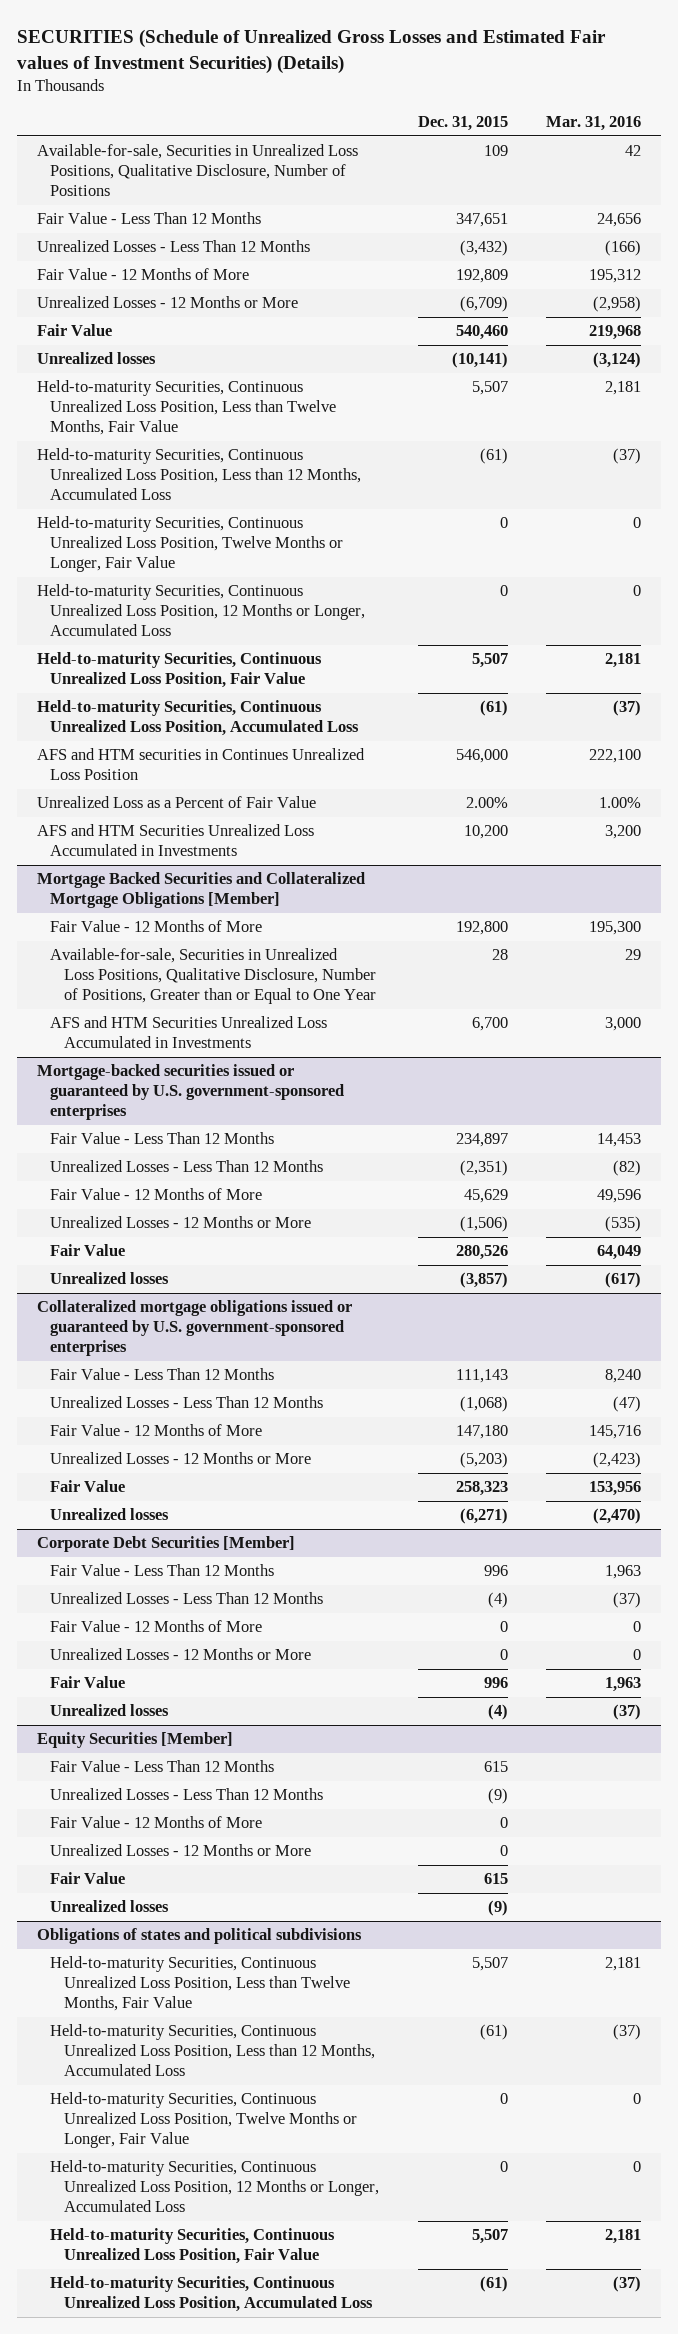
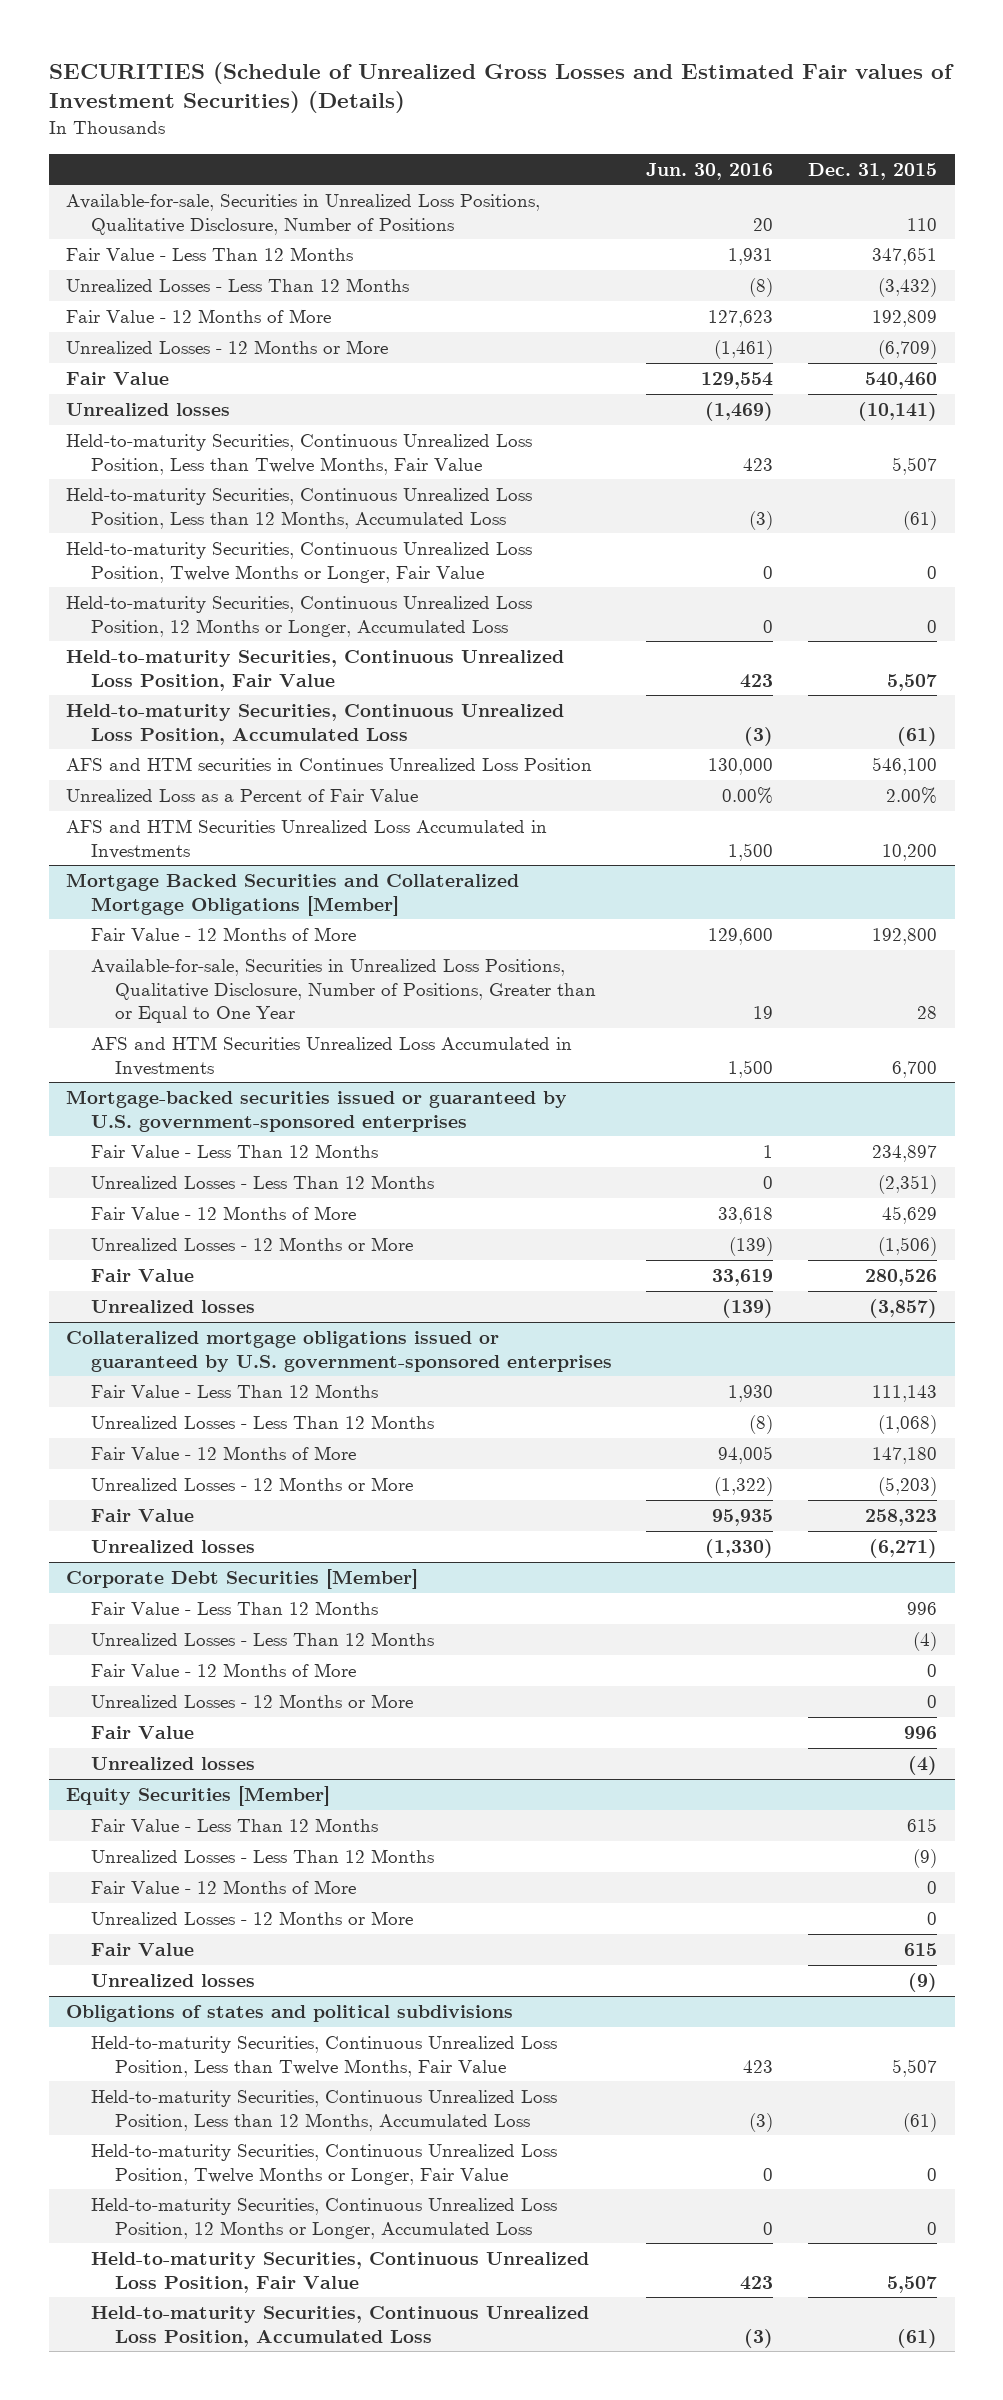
[546,115,642,131] Mar. 31, 2016 -> none
none -> [646,162,774,180] Jun. 30, 2016
[483,145,508,157] 109 -> [907,217,938,231] 110
[455,749,508,764] 546,000 -> [872,757,938,776] 546,100

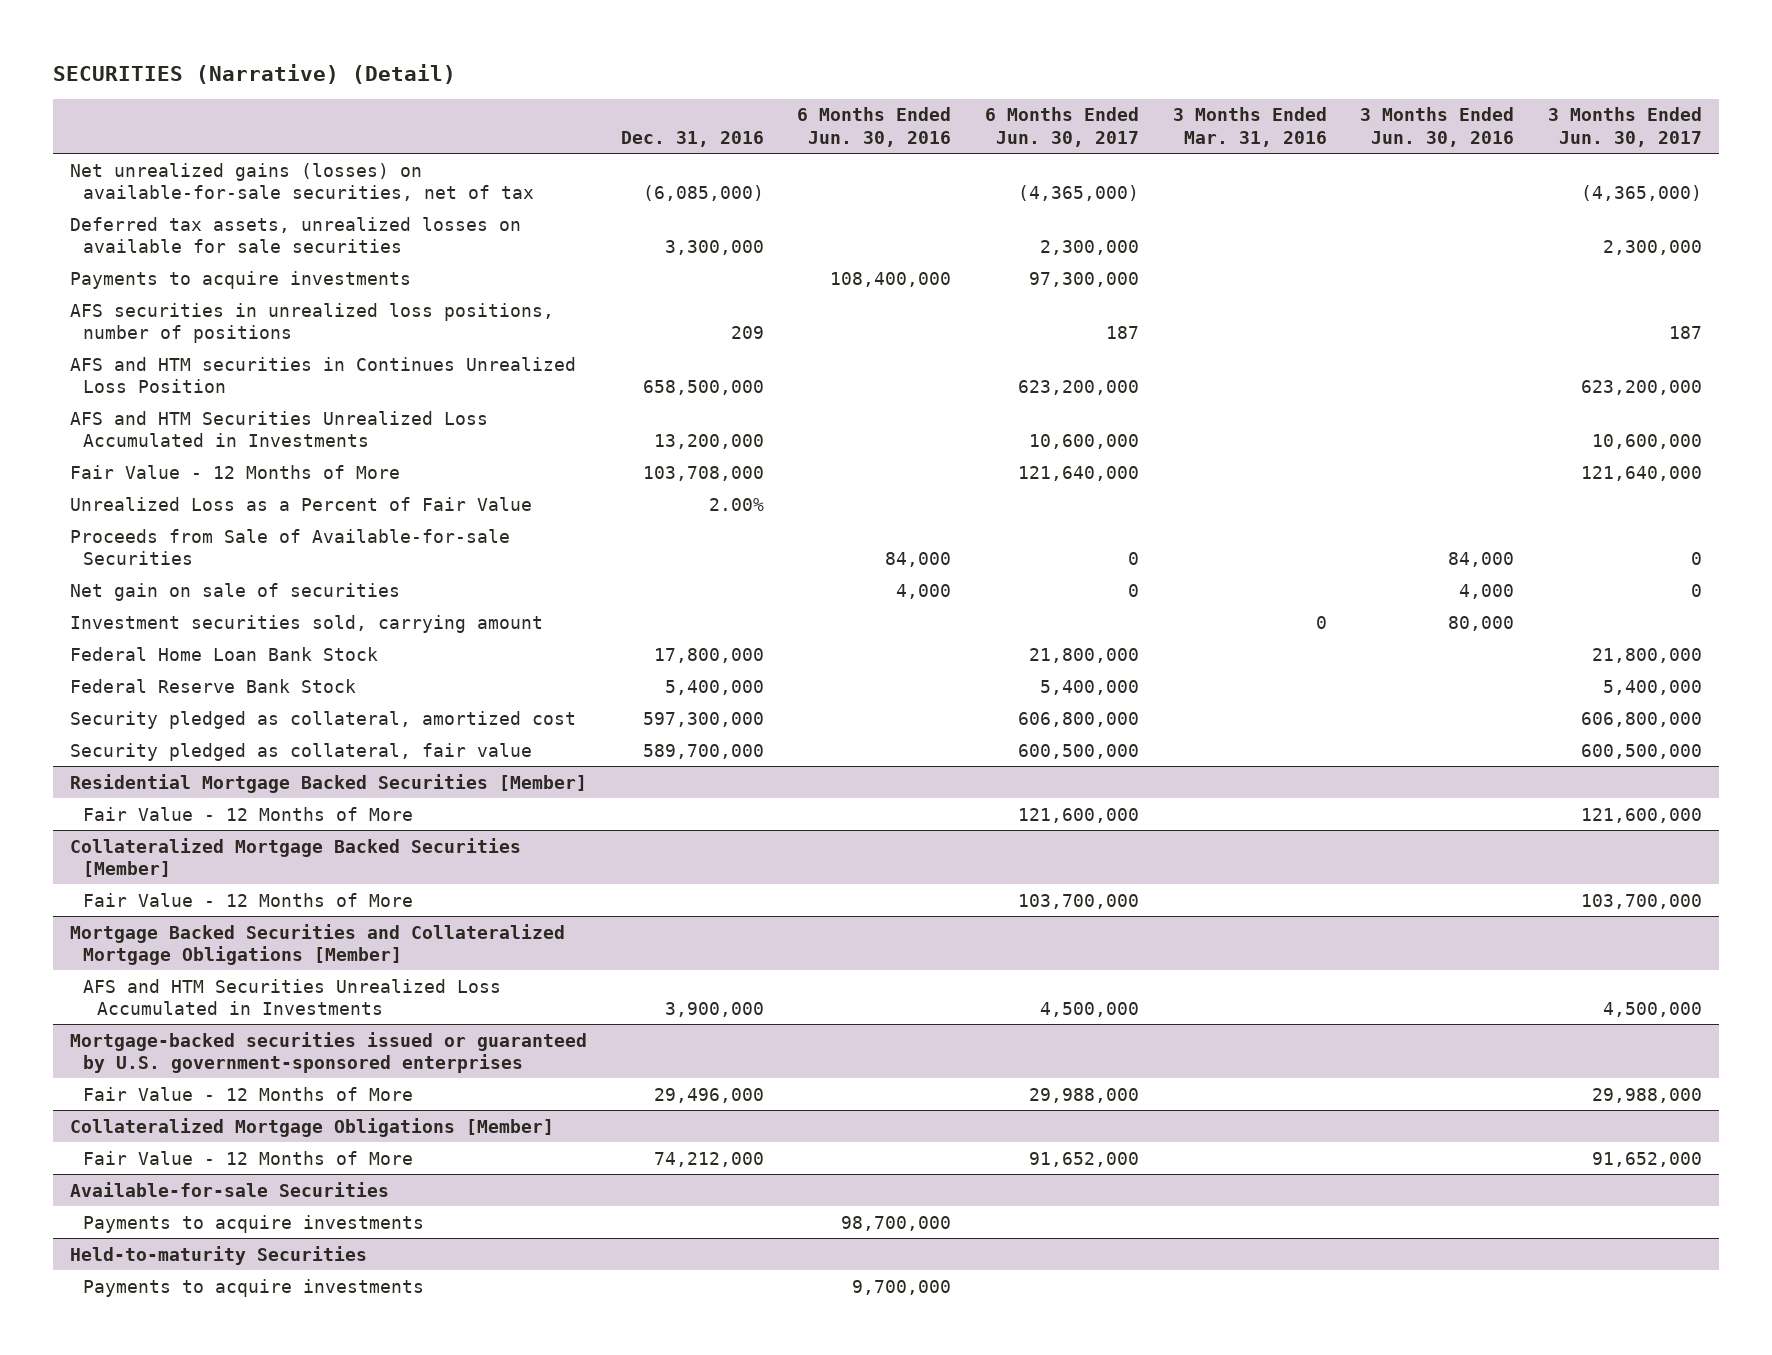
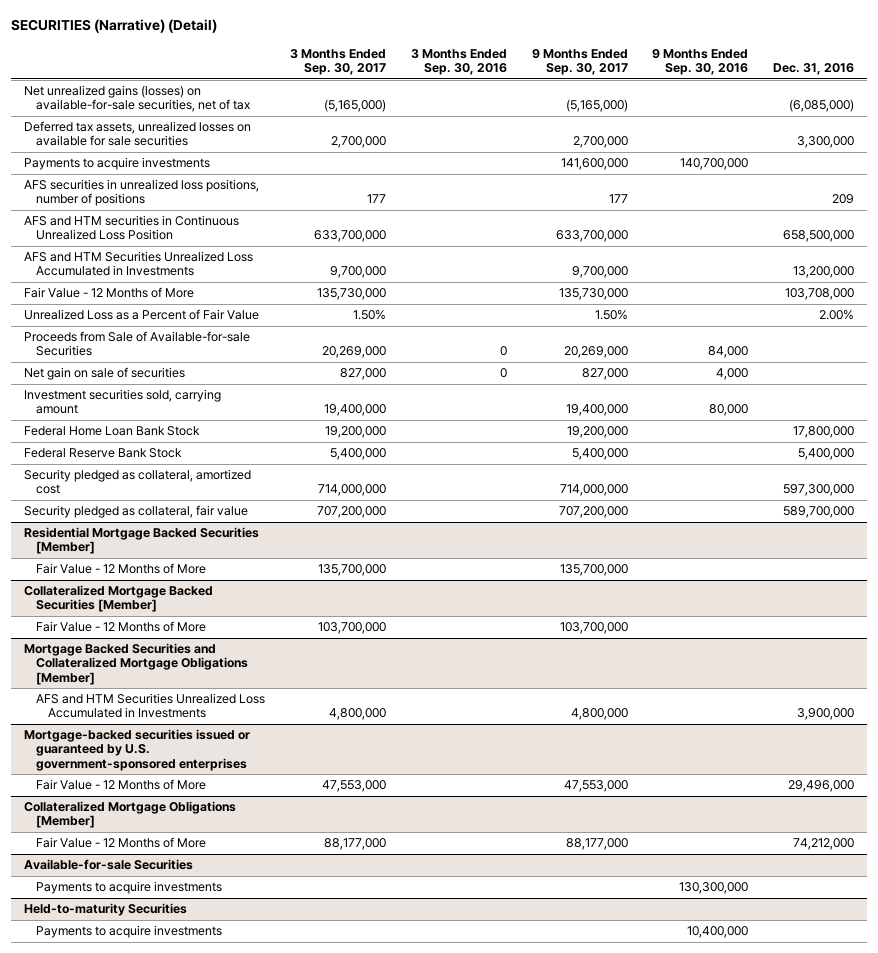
[797,107,952,147] 6 Months Ended Jun. 30, 2016 -> none
[984,107,1139,147] 6 Months Ended Jun. 30, 2017 -> none
[1172,107,1327,147] 3 Months Ended Mar. 31, 2016 -> none
[1360,107,1515,147] 3 Months Ended Jun. 30, 2016 -> none
[1548,107,1703,147] 3 Months Ended Jun. 30, 2017 -> none
none -> [289,48,386,76] 3 Months Ended Sep. 30, 2017
none -> [410,48,507,76] 3 Months Ended Sep. 30, 2016
none -> [531,48,628,76] 9 Months Ended Sep. 30, 2017
none -> [652,48,749,76] 9 Months Ended Sep. 30, 2016
[69,356,576,393] AFS and HTM securities in Continues Unrealized Loss Position -> [23,215,239,241] AFS and HTM securities in Continuous Unrealized Loss Position

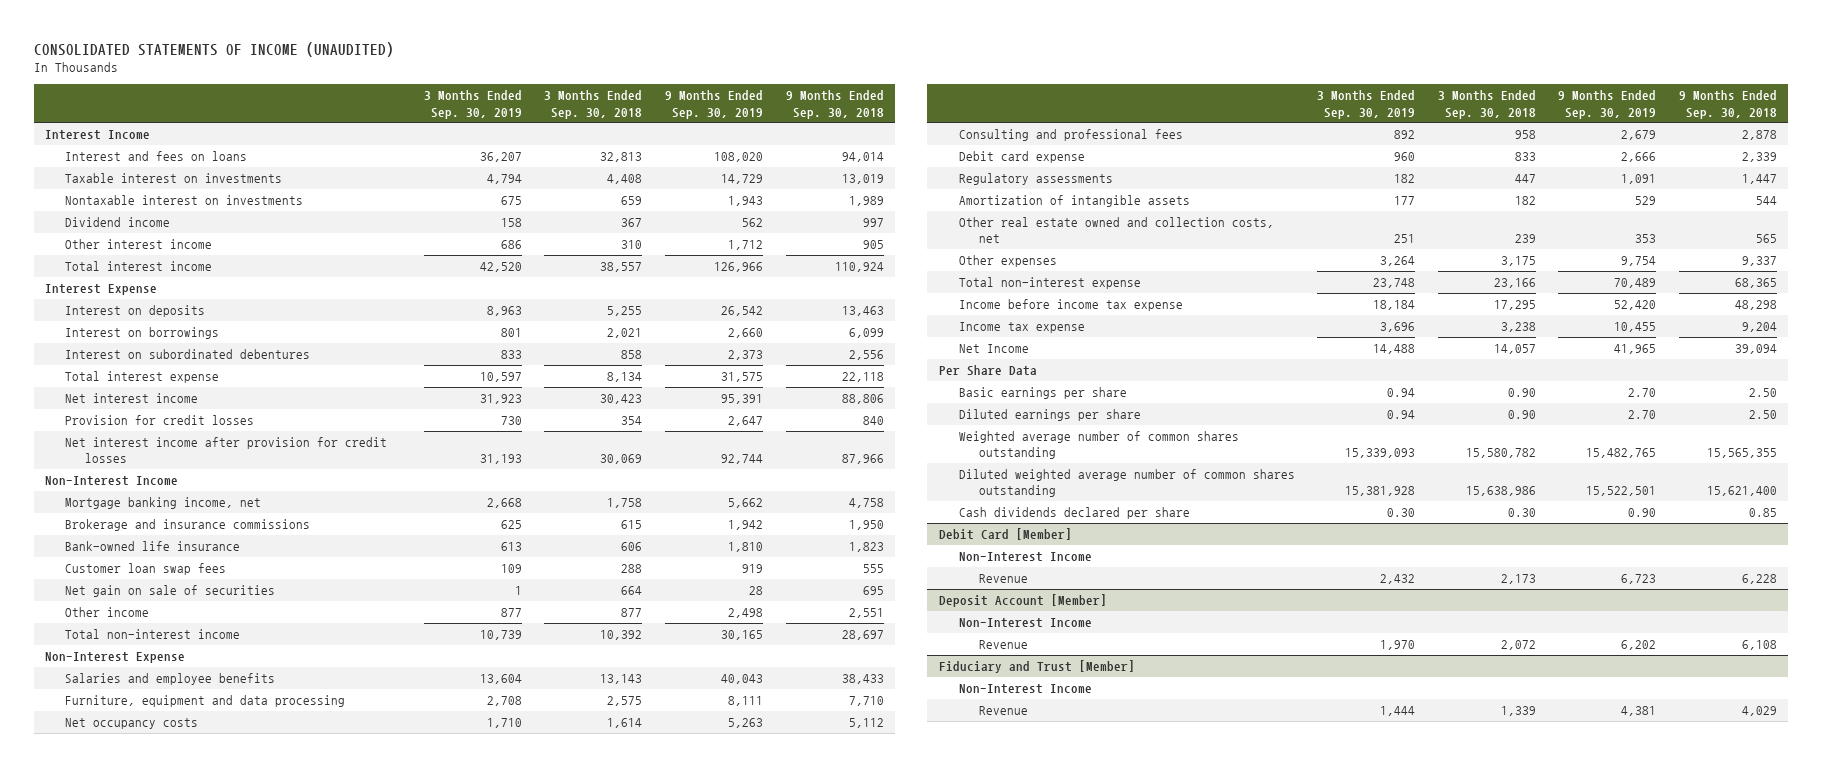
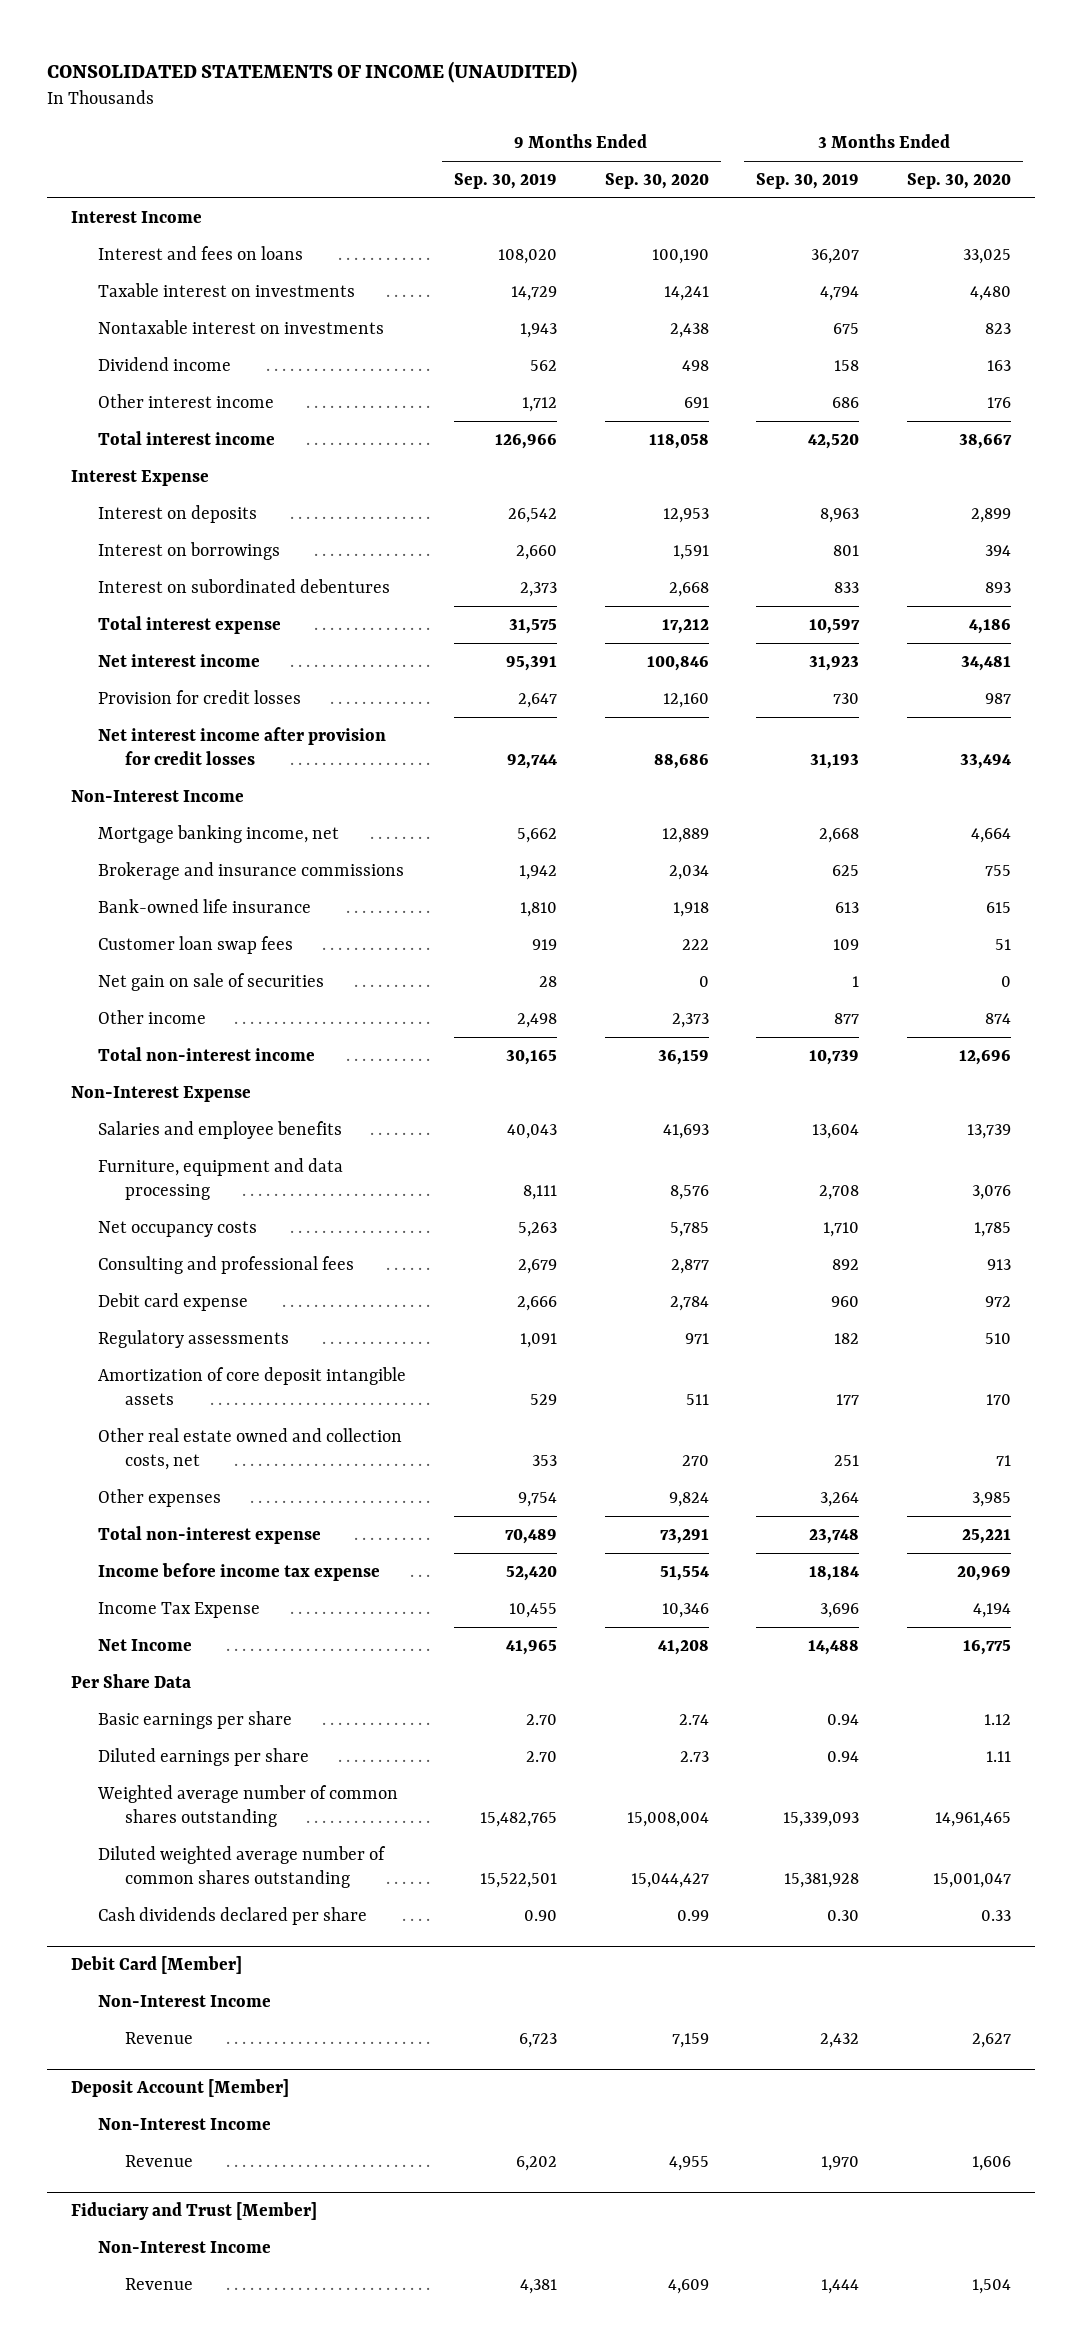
[544,90,643,119] 3 Months Ended Sep. 30, 2018 -> none
[785,90,884,119] 9 Months Ended Sep. 30, 2018 -> none
none -> [604,173,709,190] Sep. 30, 2020
none -> [907,173,1012,190] Sep. 30, 2020
[958,194,1190,207] Amortization of intangible assets -> [97,1367,406,1406] Amortization of core deposit intangible assets
[958,321,1085,333] Income tax expense -> [97,1602,260,1619] Income Tax Expense

